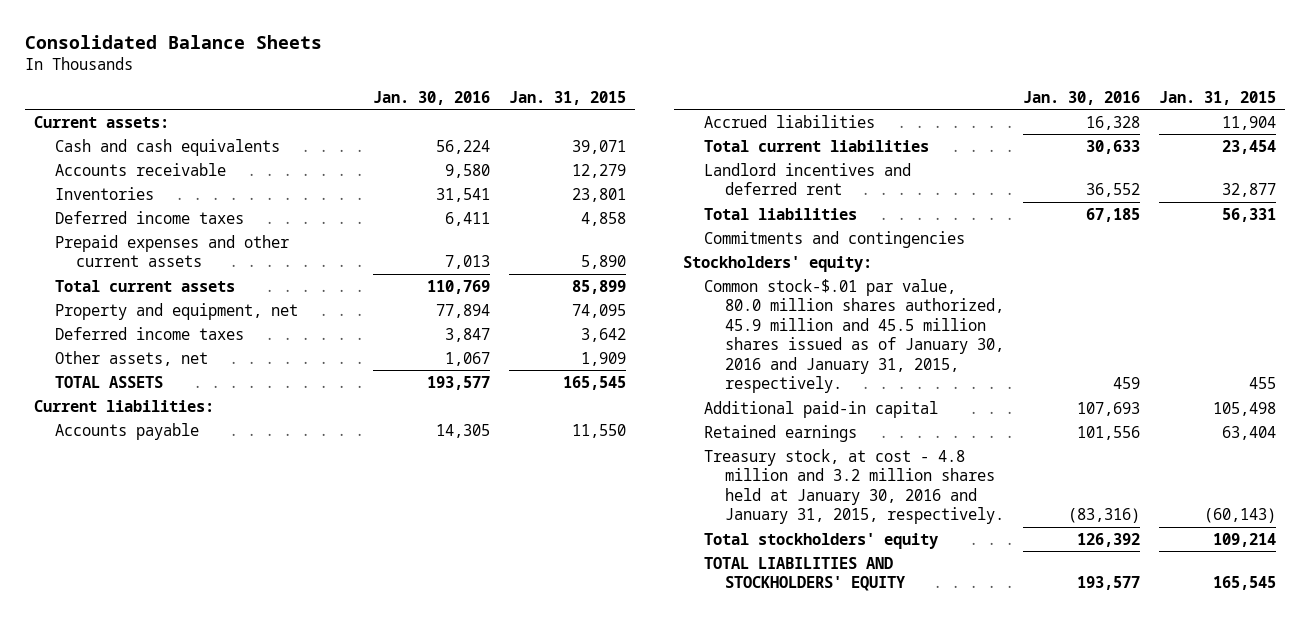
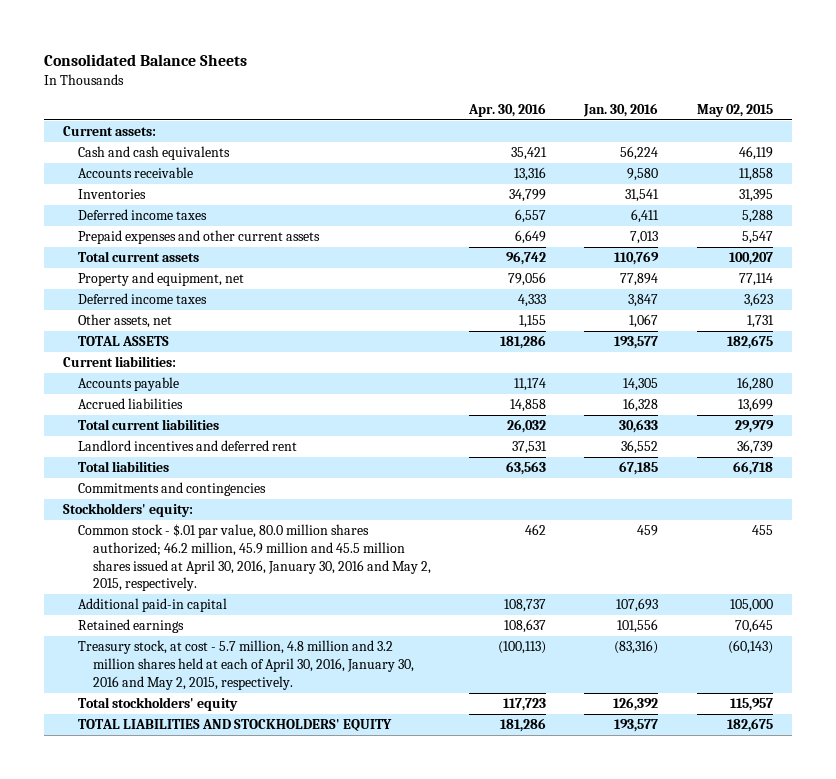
[509,90,627,105] Jan. 31, 2015 -> none
none -> [467,102,546,117] Apr. 30, 2016
none -> [696,103,773,117] May 02, 2015
[704,278,1005,394] Common stock-$.01 par value, 80.0 million shares authorized, 45.9 million and 45.5 million shares issued as of January 30, 2016 and January 31, 2015, respectively. -> [78,524,431,592] Common stock - $.01 par value, 80.0 million shares authorized; 46.2 million, 45.9 million and 45.5 million shares issued at April 30, 2016, January 30, 2016 and May 2, 2015, respectively.
[704,448,1005,525] Treasury stock, at cost - 4.8 million and 3.2 million shares held at January 30, 2016 and January 31, 2015, respectively. -> [78,640,414,690] Treasury stock, at cost - 5.7 million, 4.8 million and 3.2 million shares held at each of April 30, 2016, January 30, 2016 and May 2, 2015, respectively.

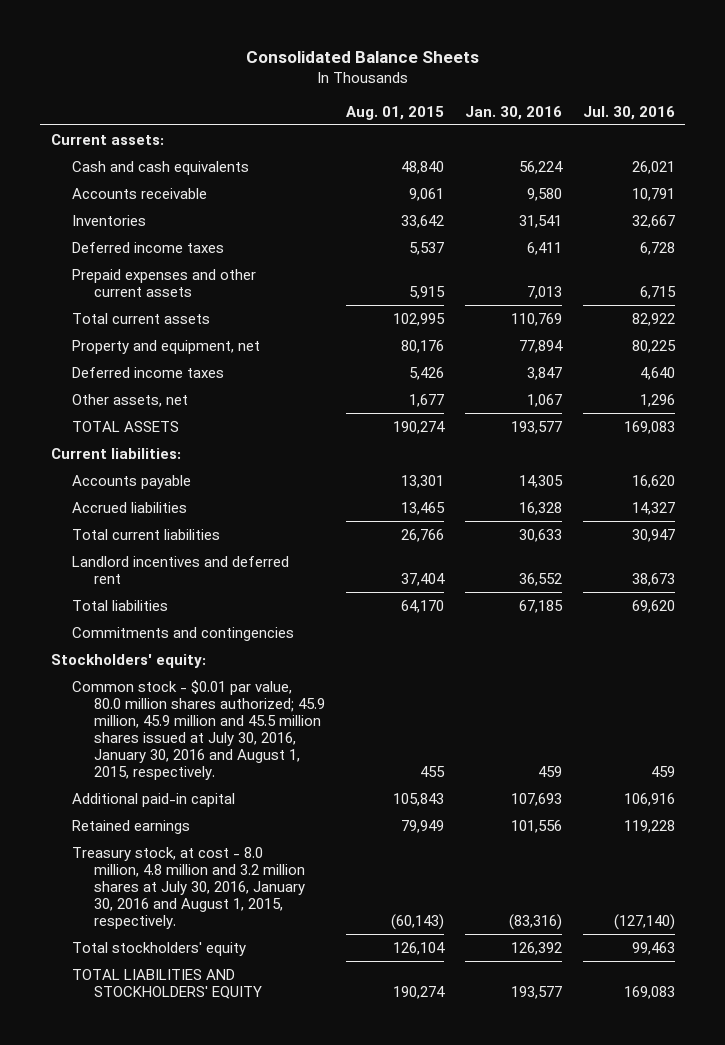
[467,102,546,117] Apr. 30, 2016 -> none
[696,103,773,117] May 02, 2015 -> none
none -> [345,105,444,120] Aug. 01, 2015
none -> [582,105,675,120] Jul. 30, 2016
[78,524,431,592] Common stock - $.01 par value, 80.0 million shares authorized; 46.2 million, 45.9 million and 45.5 million shares issued at April 30, 2016, January 30, 2016 and May 2, 2015, respectively. -> [72,679,326,781] Common stock - $0.01 par value, 80.0 million shares authorized; 45.9 million, 45.9 million and 45.5 million shares issued at July 30, 2016, January 30, 2016 and August 1, 2015, respectively.
[78,640,414,690] Treasury stock, at cost - 5.7 million, 4.8 million and 3.2 million shares held at each of April 30, 2016, January 30, 2016 and May 2, 2015, respectively. -> [72,846,306,929] Treasury stock, at cost - 8.0 million, 4.8 million and 3.2 million shares at July 30, 2016, January 30, 2016 and August 1, 2015, respectively.

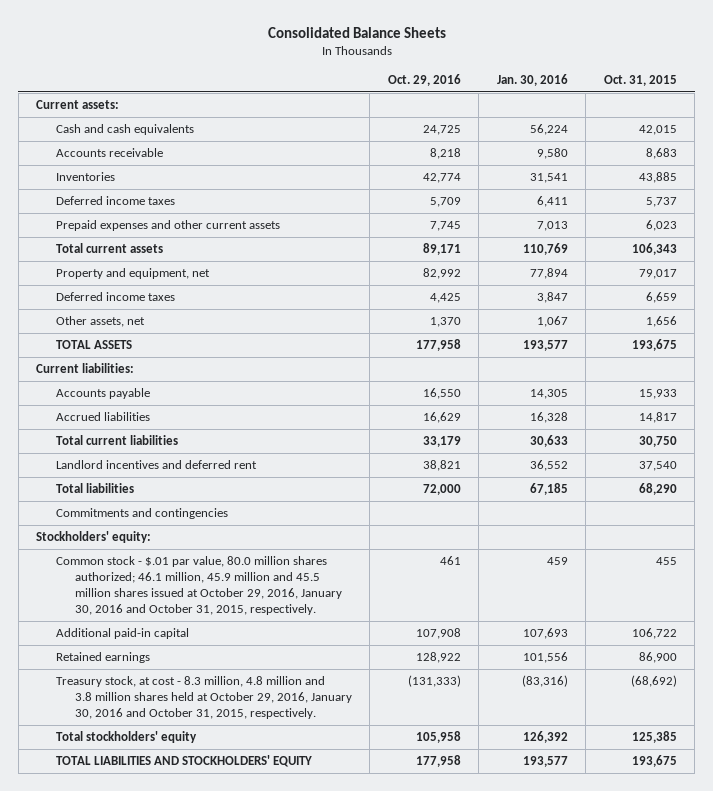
[345,105,444,120] Aug. 01, 2015 -> none
[582,105,675,120] Jul. 30, 2016 -> none
none -> [387,73,461,86] Oct. 29, 2016
none -> [603,74,677,86] Oct. 31, 2015
[72,679,326,781] Common stock - $0.01 par value, 80.0 million shares authorized; 45.9 million, 45.9 million and 45.5 million shares issued at July 30, 2016, January 30, 2016 and August 1, 2015, respectively. -> [55,556,342,615] Common stock - $.01 par value, 80.0 million shares authorized; 46.1 million, 45.9 million and 45.5 million shares issued at October 29, 2016, January 30, 2016 and October 31, 2015, respectively.
[72,846,306,929] Treasury stock, at cost - 8.0 million, 4.8 million and 3.2 million shares at July 30, 2016, January 30, 2016 and August 1, 2015, respectively. -> [55,676,352,719] Treasury stock, at cost - 8.3 million, 4.8 million and 3.8 million shares held at October 29, 2016, January 30, 2016 and October 31, 2015, respectively.

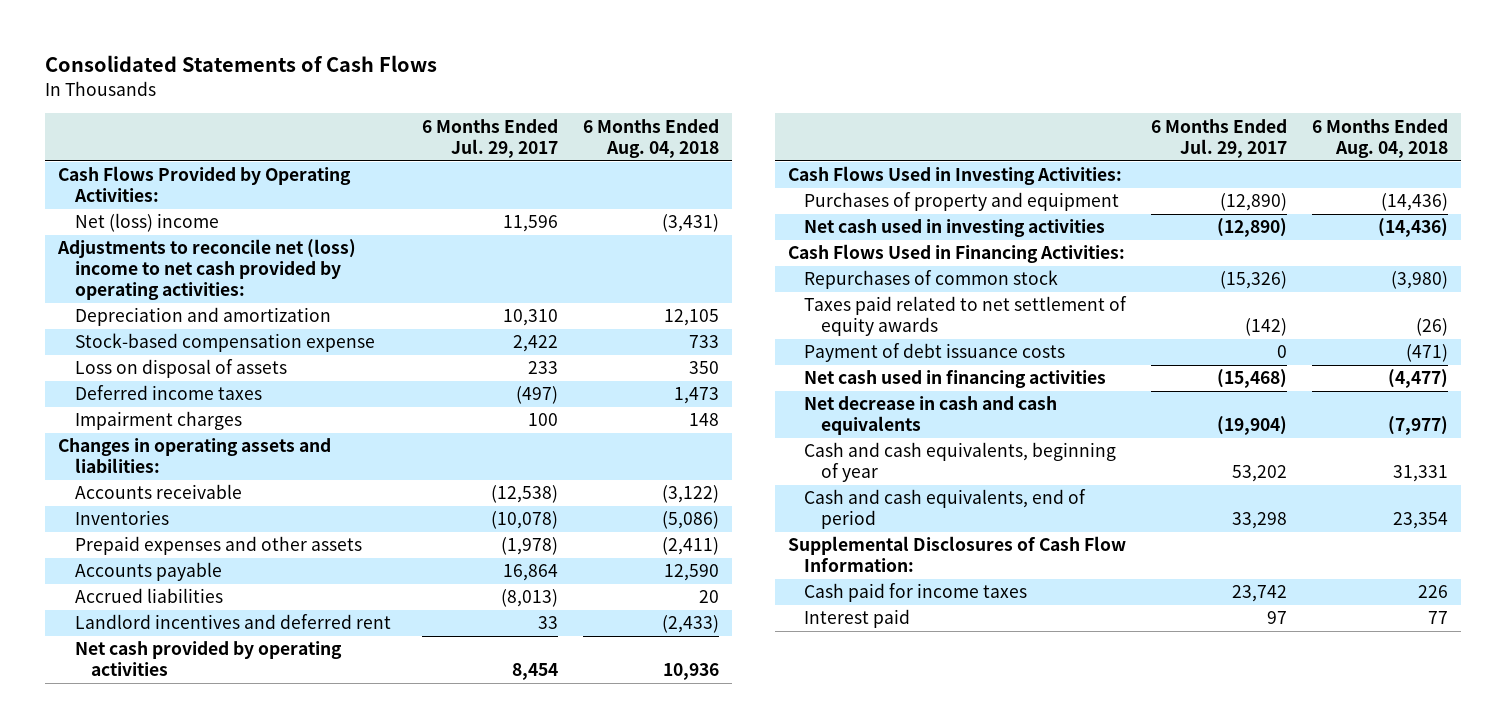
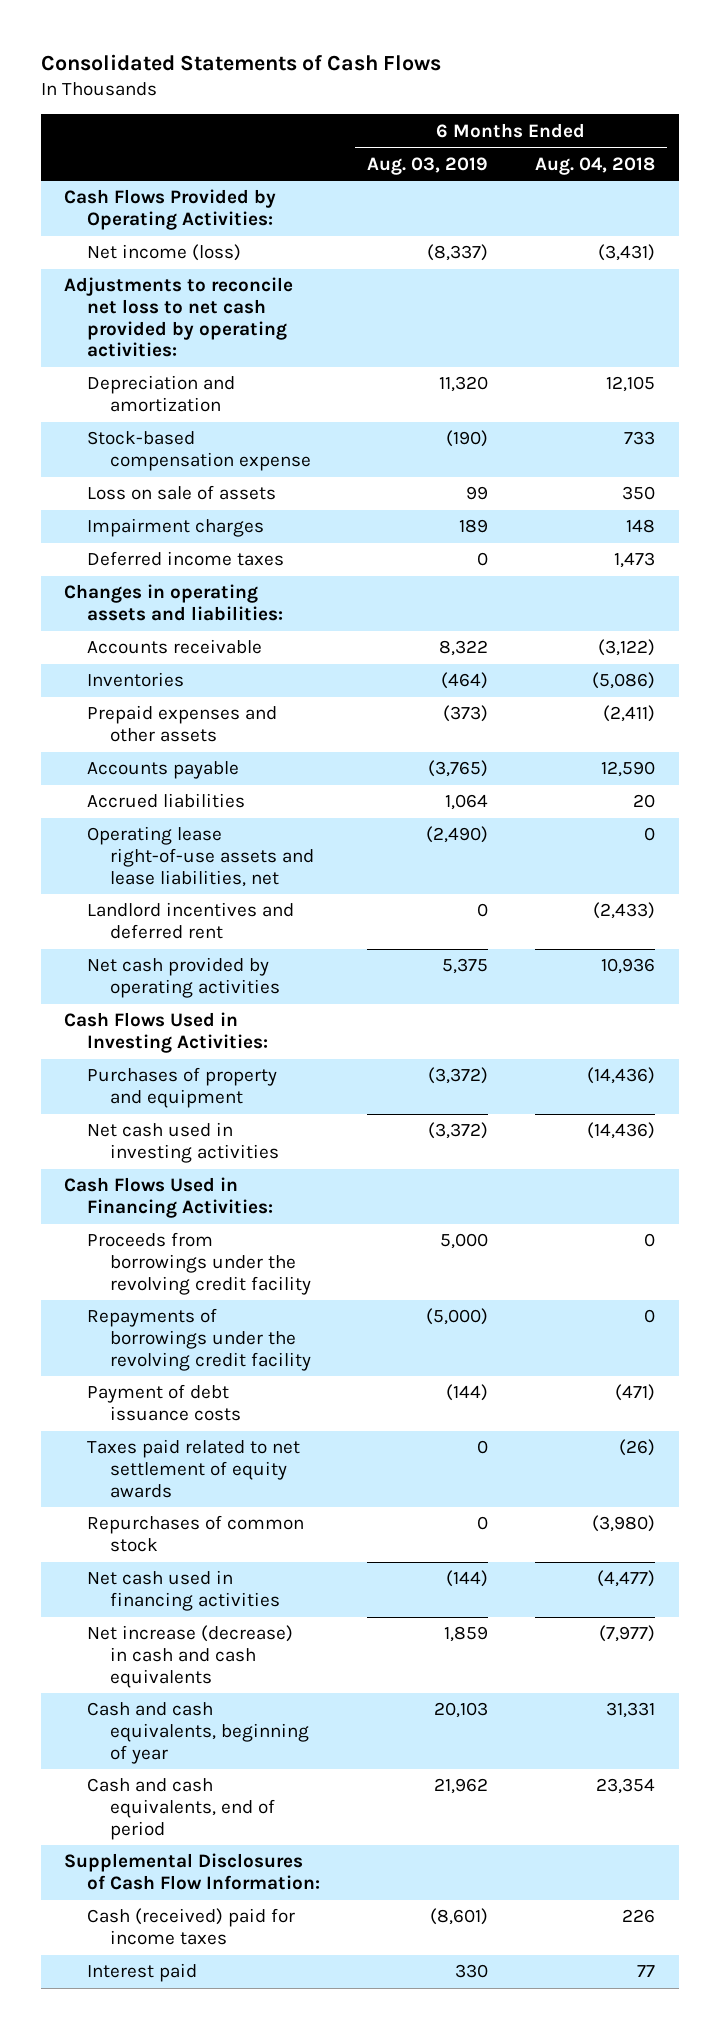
[421,118,558,158] 6 Months Ended Jul. 29, 2017 -> none
none -> [367,156,489,175] Aug. 03, 2019
[74,213,219,233] Net (loss) income -> [87,244,242,262] Net income (loss)
[57,239,357,301] Adjustments to reconcile net (loss) income to net cash provided by operating activities: -> [64,277,294,358] Adjustments to reconcile net loss to net cash provided by operating activities:
[74,359,287,379] Loss on disposal of assets -> [87,485,277,501] Loss on sale of assets
[74,385,262,401] Deferred income taxes -> [87,551,285,567] Deferred income taxes
none -> [87,826,314,887] Operating lease right-of-use assets and lease liabilities, net
none -> [87,1232,311,1295] Proceeds from borrowings under the revolving credit facility
none -> [87,1308,311,1371] Repayments of borrowings under the revolving credit facility
[804,296,1128,337] Taxes paid related to net settlement of equity awards -> [87,1439,301,1498] Taxes paid related to net settlement of equity awards
[804,270,1059,290] Repurchases of common stock -> [87,1515,305,1553] Repurchases of common stock
[804,396,1058,436] Net decrease in cash and cash equivalents -> [87,1625,294,1688] Net increase (decrease) in cash and cash equivalents
[804,583,1028,603] Cash paid for income taxes -> [87,1908,296,1946] Cash (received) paid for income taxes

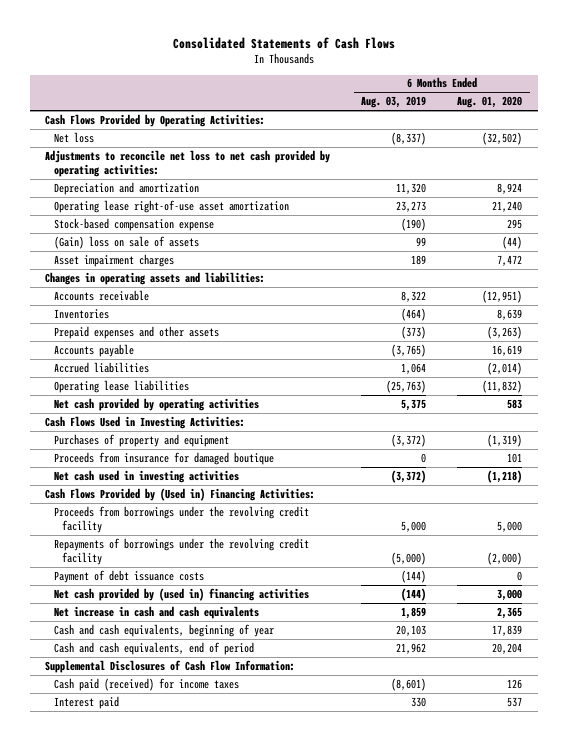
[535,156,656,175] Aug. 04, 2018 -> none
none -> [457,96,523,109] Aug. 01, 2020
[87,244,242,262] Net income (loss) -> [53,131,94,143] Net loss
none -> [53,199,289,213] Operating lease right-of-use asset amortization
[87,551,285,567] Deferred income taxes -> none
[87,485,277,501] Loss on sale of assets -> [53,235,199,249] (Gain) loss on sale of assets
[87,518,265,538] Impairment charges -> [53,253,174,267] Asset impairment charges
[87,826,314,887] Operating lease right-of-use assets and lease liabilities, net -> none
[87,902,295,940] Landlord incentives and deferred rent -> none
none -> [53,379,189,393] Operating lease liabilities
none -> [53,451,274,465] Proceeds from insurance for damaged boutique
[64,1177,274,1219] Cash Flows Used in Financing Activities: -> [45,487,316,501] Cash Flows Provided by (Used in) Financing Activities:
[87,1439,301,1498] Taxes paid related to net settlement of equity awards -> none
[87,1515,305,1553] Repurchases of common stock -> none
[87,1570,280,1612] Net cash used in financing activities -> [53,587,309,601] Net cash provided by (used in) financing activities
[87,1625,294,1688] Net increase (decrease) in cash and cash equivalents -> [53,605,259,619] Net increase in cash and cash equivalents
[87,1908,296,1946] Cash (received) paid for income taxes -> [53,677,239,691] Cash paid (received) for income taxes

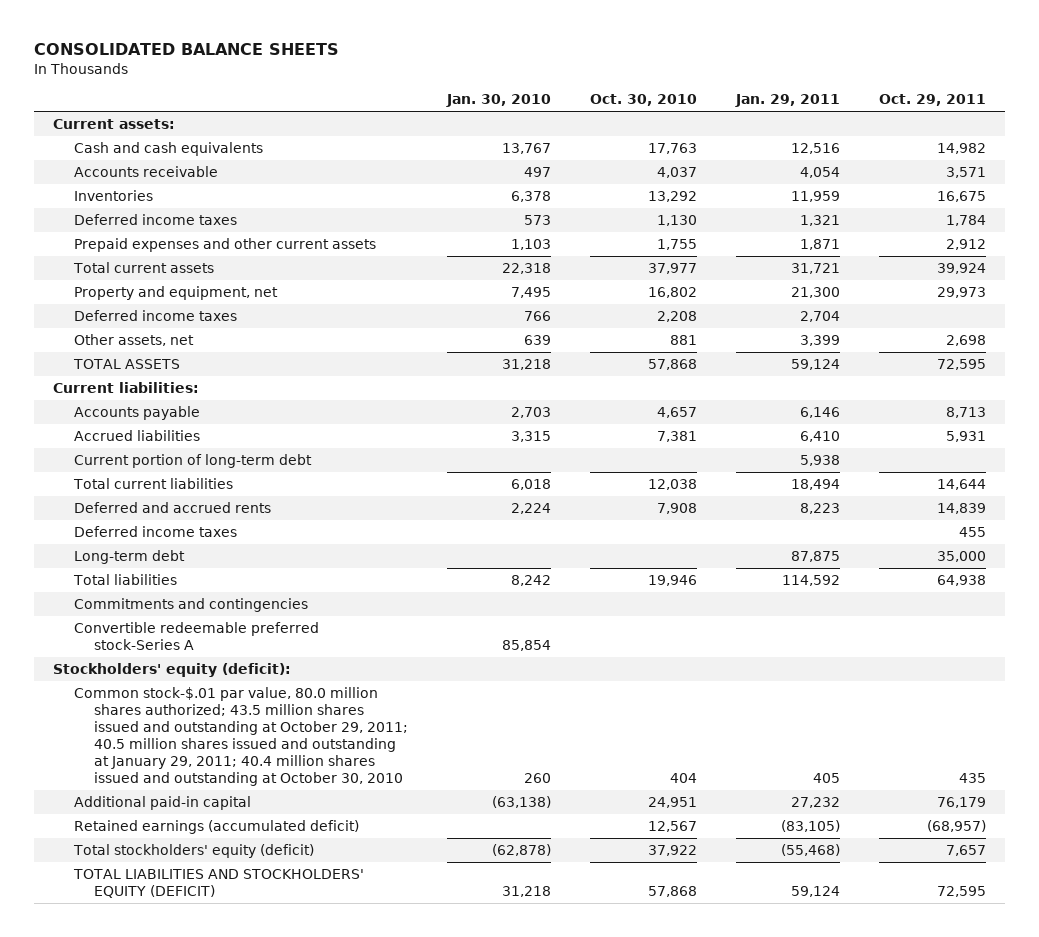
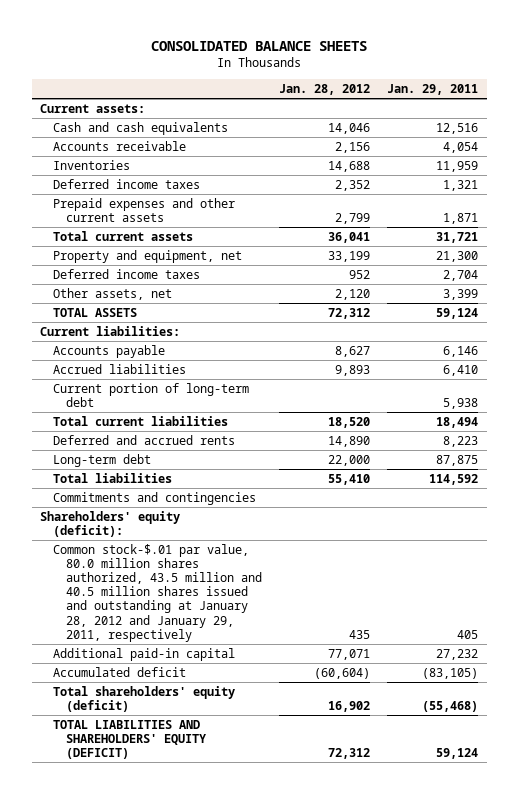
[445,94,551,108] Jan. 30, 2010 -> none
[589,94,697,107] Oct. 30, 2010 -> none
[878,94,986,107] Oct. 29, 2011 -> none
none -> [279,84,371,96] Jan. 28, 2012
[73,526,237,538] Deferred income taxes -> none
[73,622,319,651] Convertible redeemable preferred stock-Series A -> none
[53,663,292,678] Stockholders' equity (deficit): -> [40,510,181,538] Shareholders' equity (deficit):
[73,687,409,787] Common stock-$.01 par value, 80.0 million shares authorized; 43.5 million shares issued and outstanding at October 29, 2011; 40.5 million shares issued and outstanding at January 29, 2011; 40.4 million shares issued and outstanding at October 30, 2010 -> [53,543,263,642] Common stock-$.01 par value, 80.0 million shares authorized, 43.5 million and 40.5 million shares issued and outstanding at January 28, 2012 and January 29, 2011, respectively
[73,820,359,835] Retained earnings (accumulated deficit) -> [53,666,187,677] Accumulated deficit
[72,844,314,859] Total stockholders' equity (deficit) -> [53,685,236,713] Total shareholders' equity (deficit)
[72,869,364,899] TOTAL LIABILITIES AND STOCKHOLDERS' EQUITY (DEFICIT) -> [53,719,207,760] TOTAL LIABILITIES AND SHAREHOLDERS' EQUITY (DEFICIT)

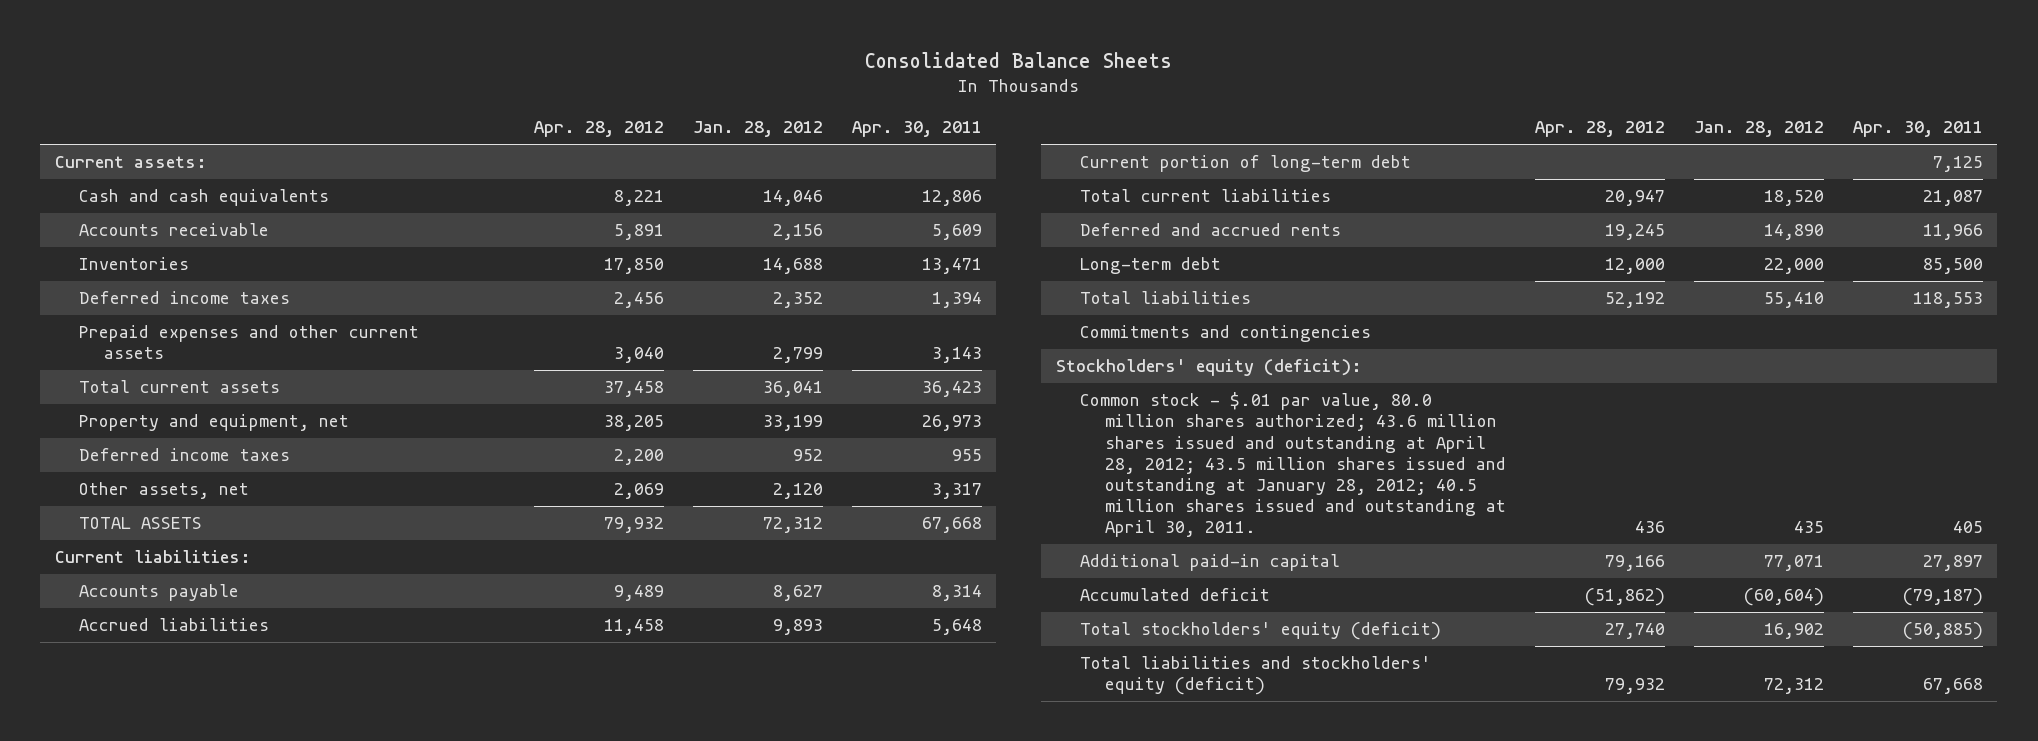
[151,40,368,51] CONSOLIDATED BALANCE SHEETS -> [864,51,1172,68] Consolidated Balance Sheets
[387,84,479,96] Jan. 29, 2011 -> none
none -> [534,121,665,138] Apr. 28, 2012
none -> [851,121,982,138] Apr. 30, 2011
[40,510,181,538] Shareholders' equity (deficit): -> [1055,359,1362,377] Stockholders' equity (deficit):
[53,543,263,642] Common stock-$.01 par value, 80.0 million shares authorized, 43.5 million and 40.5 million shares issued and outstanding at January 28, 2012 and January 29, 2011, respectively -> [1080,392,1507,538] Common stock - $.01 par value, 80.0 million shares authorized; 43.6 million shares issued and outstanding at April 28, 2012; 43.5 million shares issued and outstanding at January 28, 2012; 40.5 million shares issued and outstanding at April 30, 2011.
[53,685,236,713] Total shareholders' equity (deficit) -> [1080,622,1442,641] Total stockholders' equity (deficit)
[53,719,207,760] TOTAL LIABILITIES AND SHAREHOLDERS' EQUITY (DEFICIT) -> [1080,656,1432,696] Total liabilities and stockholders' equity (deficit)

